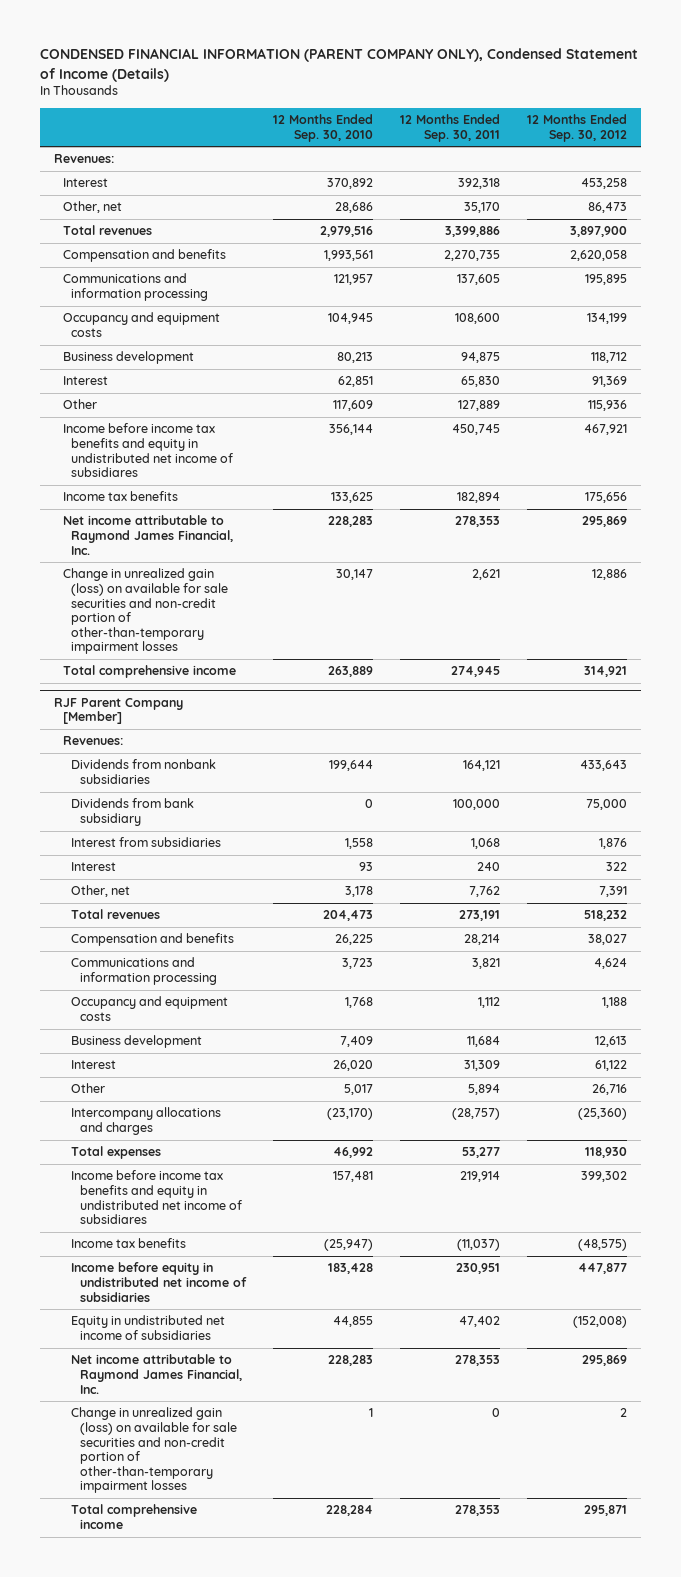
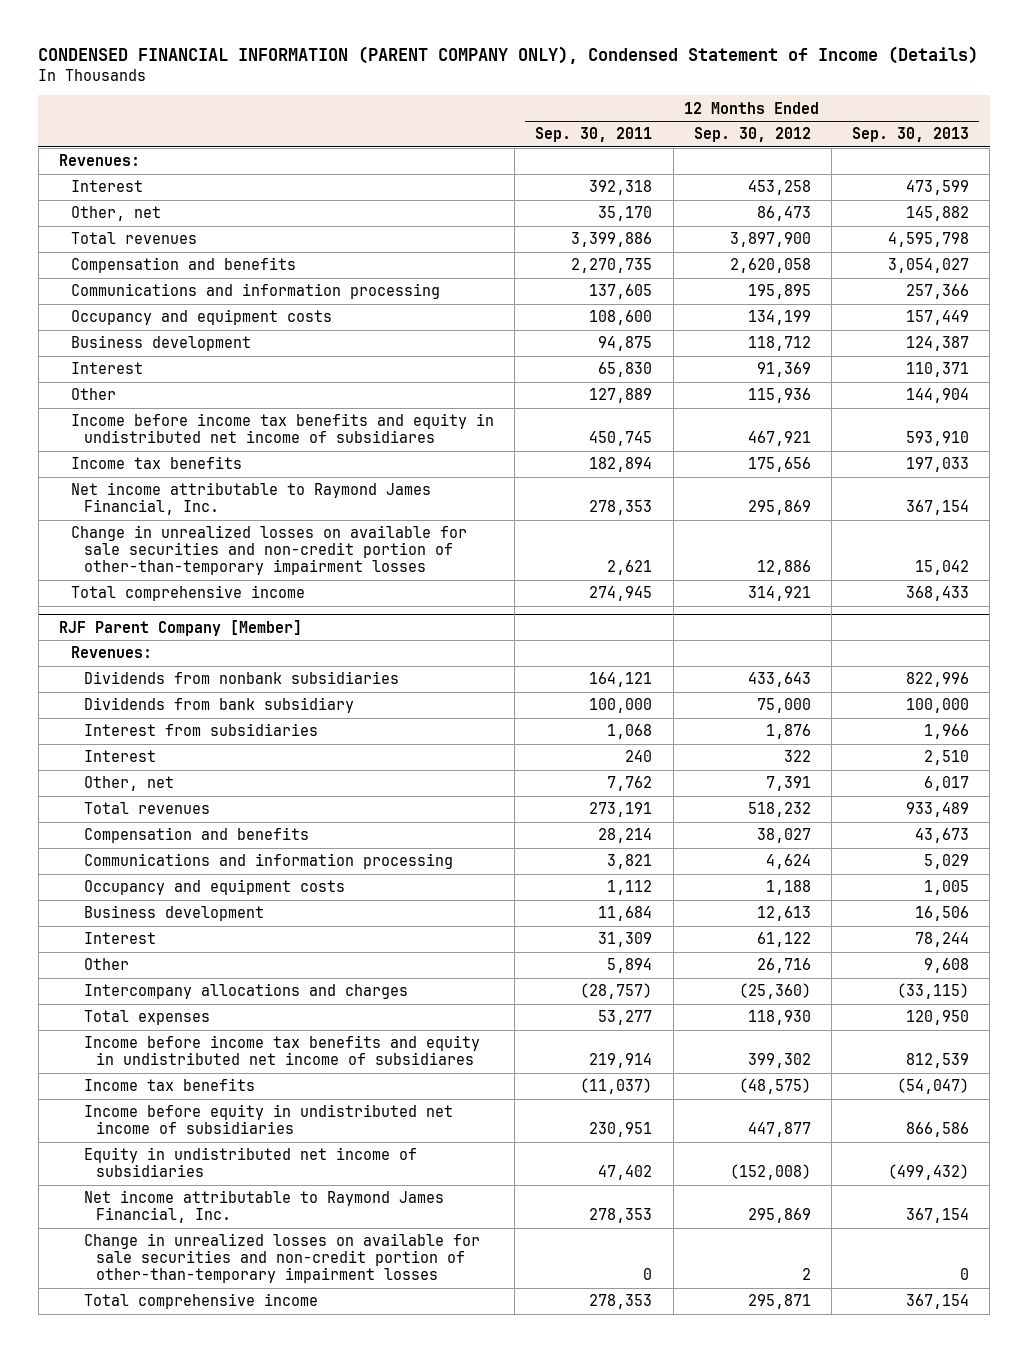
[273,113,374,142] 12 Months Ended Sep. 30, 2010 -> none
none -> [851,127,969,143] Sep. 30, 2013
[62,568,229,655] Change in unrealized gain (loss) on available for sale securities and non-credit portion of other-than-temporary impairment losses -> [71,525,468,576] Change in unrealized losses on available for sale securities and non-credit portion of other-than-temporary impairment losses
[71,1407,238,1494] Change in unrealized gain (loss) on available for sale securities and non-credit portion of other-than-temporary impairment losses -> [83,1233,480,1284] Change in unrealized losses on available for sale securities and non-credit portion of other-than-temporary impairment losses

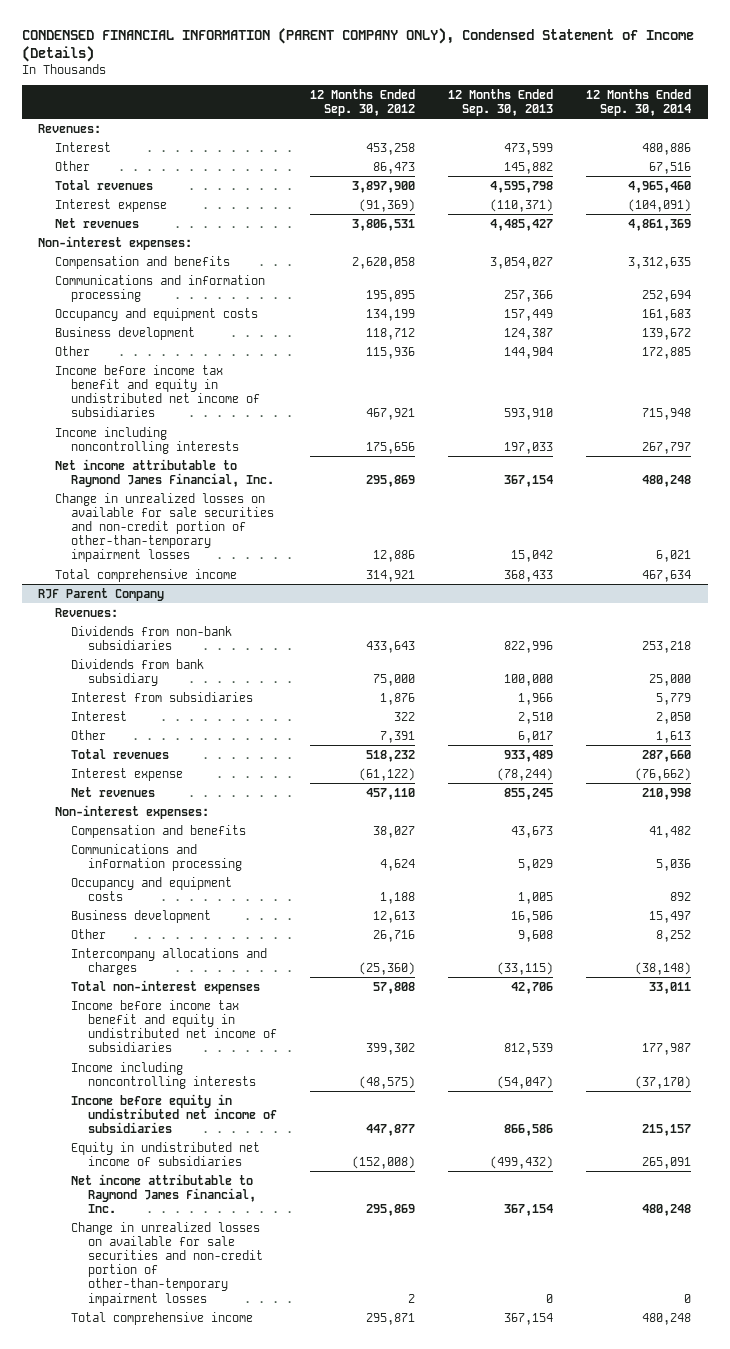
[535,127,653,143] Sep. 30, 2011 -> none
none -> [586,88,692,117] 12 Months Ended Sep. 30, 2014
[71,206,162,222] Other, net -> [54,160,90,171] Other
none -> [54,198,167,212] Interest expense
none -> [54,217,139,228] Net revenues
none -> [38,235,193,250] Non-interest expenses:
[71,362,144,375] Interest -> none
[71,413,495,444] Income before income tax benefits and equity in undistributed net income of subsidiares -> [54,364,261,418] Income before income tax benefit and equity in undistributed net income of subsidiaries
[71,456,243,470] Income tax benefits -> [54,426,240,454] Income including noncontrolling interests
[58,619,302,636] RJF Parent Company [Member] -> [38,587,165,601] RJF Parent Company
[83,671,399,685] Dividends from nonbank subsidiaries -> [71,625,233,650] Dividends from non-bank subsidiaries
[83,776,174,792] Other, net -> [71,729,107,740] Other
none -> [71,767,184,781] Interest expense
none -> [71,786,156,797] Net revenues
none -> [54,804,209,819] Non-interest expenses:
[83,932,156,945] Interest -> none
[83,1010,210,1026] Total expenses -> [71,979,261,994] Total non-interest expenses
[747,1010,811,1026] 118,930 -> [372,981,415,994] 57,808
[905,1010,969,1026] 120,950 -> [511,981,554,994] 42,706
[83,1035,480,1066] Income before income tax benefits and equity in undistributed net income of subsidiares -> [71,999,277,1053] Income before income tax benefit and equity in undistributed net income of subsidiaries
[83,1078,255,1092] Income tax benefits -> [71,1061,256,1089] Income including noncontrolling interests

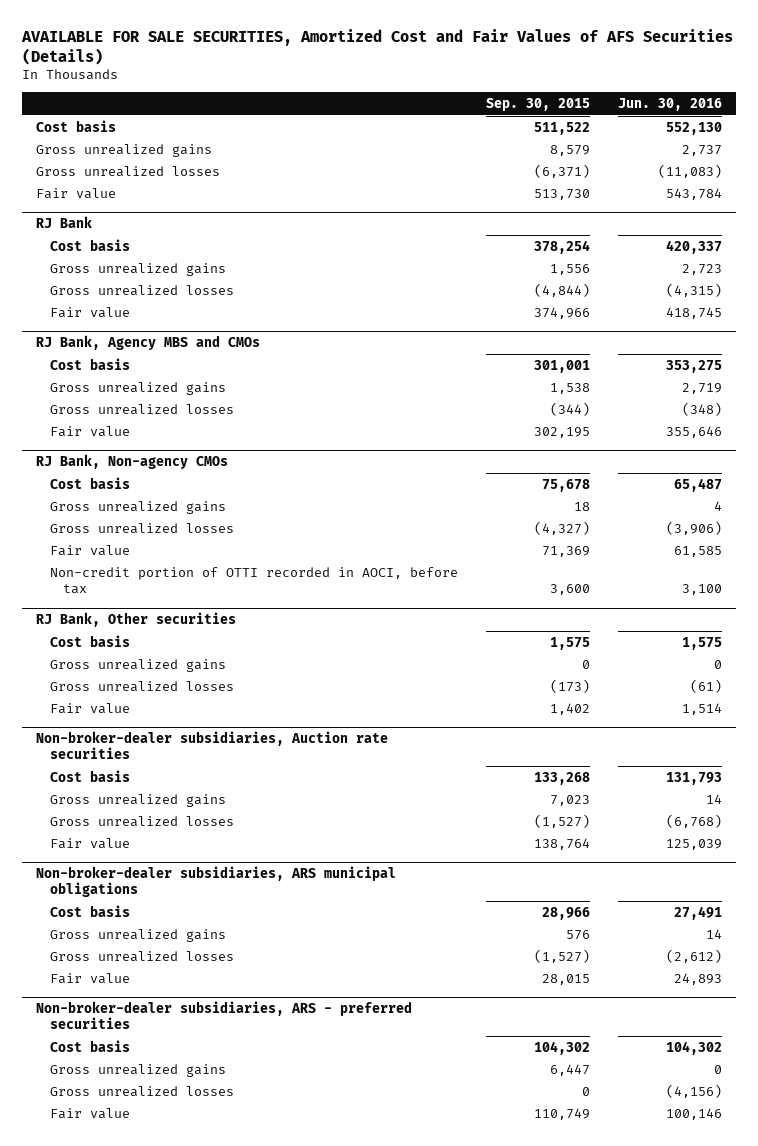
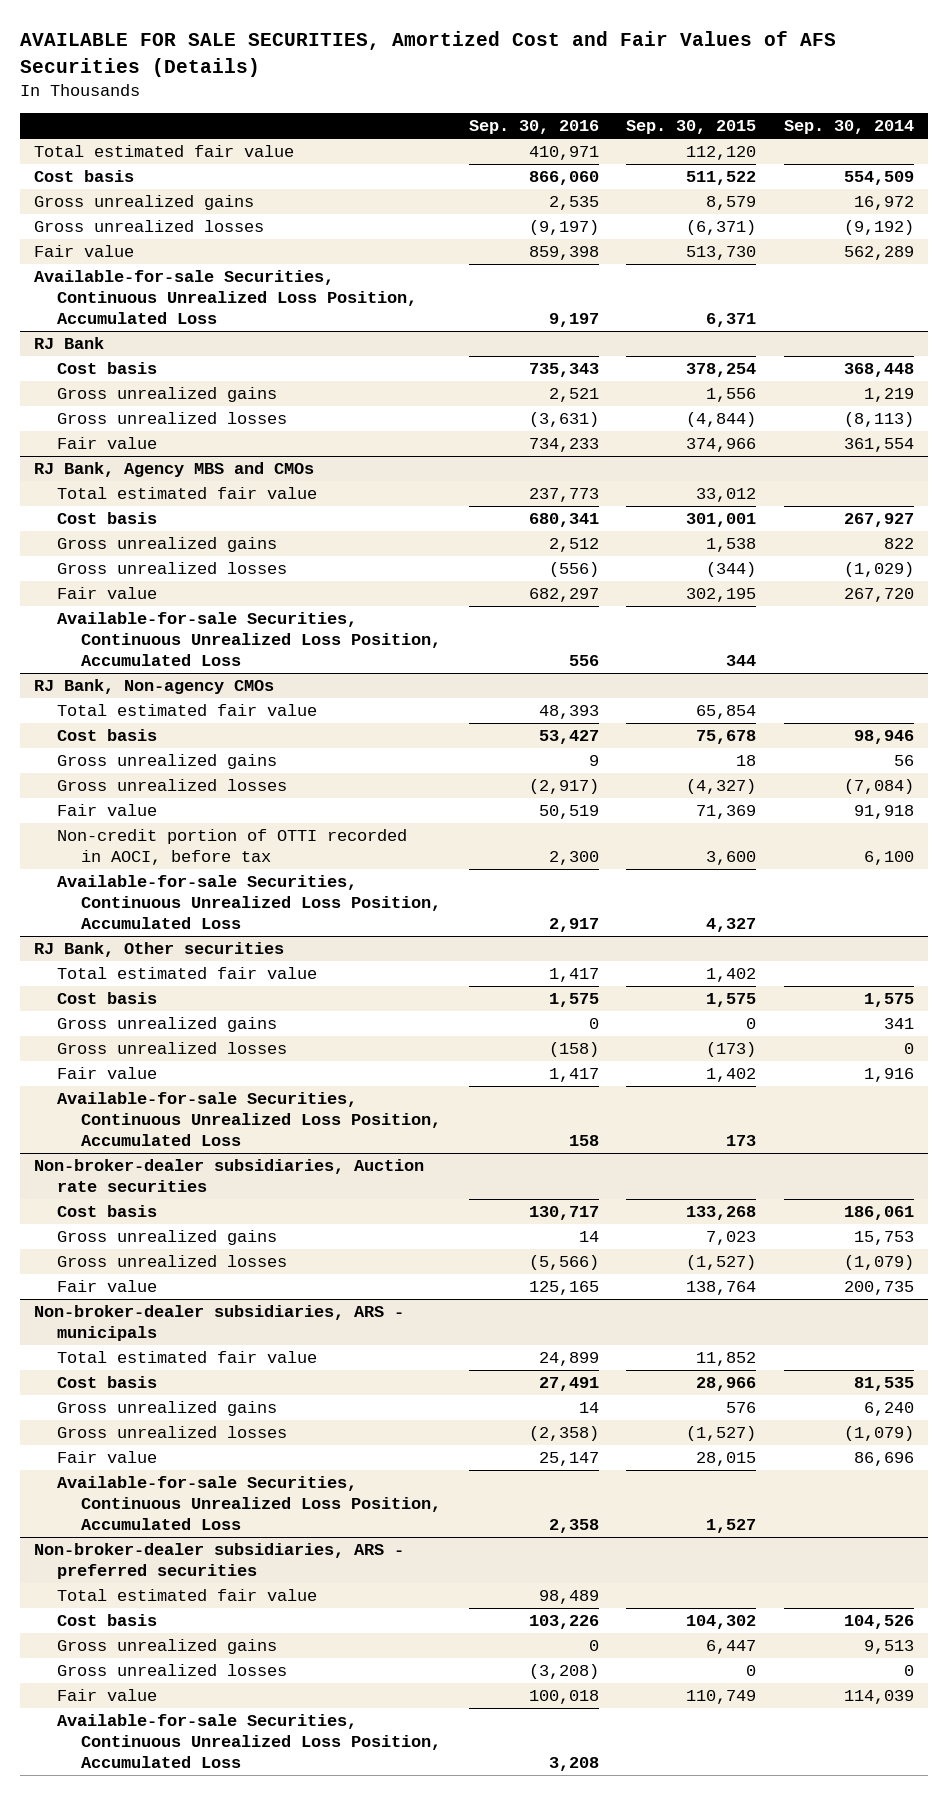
[617,97,722,111] Jun. 30, 2016 -> none
none -> [468,120,599,135] Sep. 30, 2016
none -> [784,120,915,135] Sep. 30, 2014
none -> [33,145,294,158] Total estimated fair value
none -> [33,270,418,324] Available-for-sale Securities, Continuous Unrealized Loss Position, Accumulated Loss
none -> [57,487,318,500] Total estimated fair value
none -> [57,612,441,666] Available-for-sale Securities, Continuous Unrealized Loss Position, Accumulated Loss
none -> [57,704,318,717] Total estimated fair value
none -> [57,875,441,929] Available-for-sale Securities, Continuous Unrealized Loss Position, Accumulated Loss
none -> [57,967,318,980] Total estimated fair value
none -> [57,1092,441,1146] Available-for-sale Securities, Continuous Unrealized Loss Position, Accumulated Loss
[35,865,396,898] Non-broker-dealer subsidiaries, ARS municipal obligations -> [33,1305,404,1342] Non-broker-dealer subsidiaries, ARS - municipals
none -> [57,1351,318,1364] Total estimated fair value
none -> [57,1476,441,1530] Available-for-sale Securities, Continuous Unrealized Loss Position, Accumulated Loss
none -> [57,1589,318,1602] Total estimated fair value
none -> [57,1714,441,1768] Available-for-sale Securities, Continuous Unrealized Loss Position, Accumulated Loss

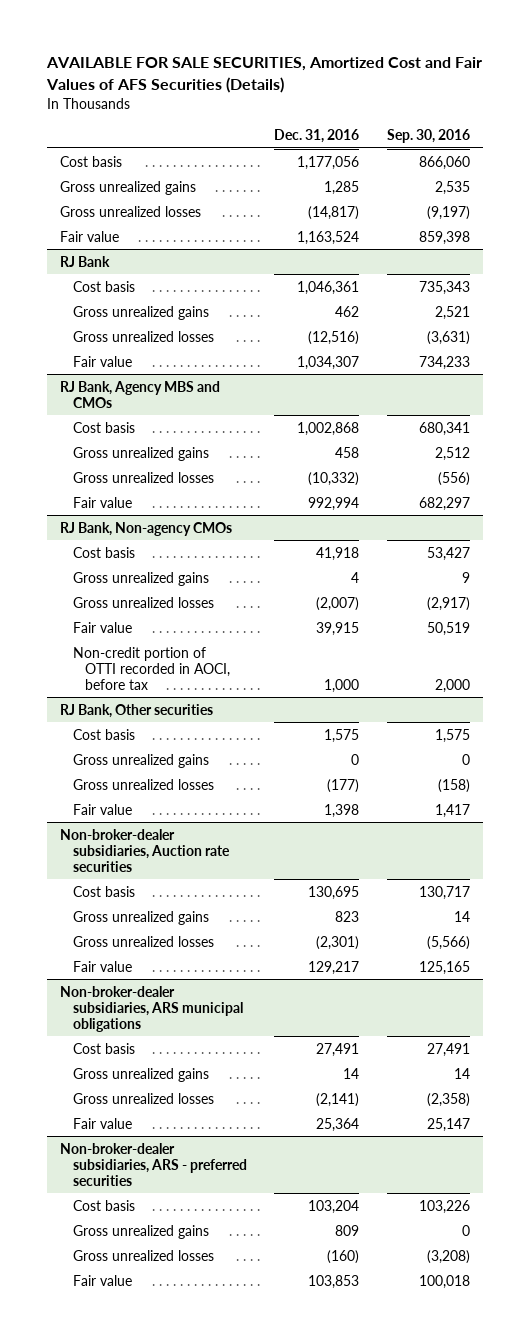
[626,120,757,135] Sep. 30, 2015 -> none
[784,120,915,135] Sep. 30, 2014 -> none
none -> [274,129,360,144] Dec. 31, 2016
[33,145,294,158] Total estimated fair value -> none
[33,270,418,324] Available-for-sale Securities, Continuous Unrealized Loss Position, Accumulated Loss -> none
[57,487,318,500] Total estimated fair value -> none
[57,612,441,666] Available-for-sale Securities, Continuous Unrealized Loss Position, Accumulated Loss -> none
[57,704,318,717] Total estimated fair value -> none
[57,875,441,929] Available-for-sale Securities, Continuous Unrealized Loss Position, Accumulated Loss -> none
[548,851,599,866] 2,300 -> [434,678,470,693] 2,000
[57,967,318,980] Total estimated fair value -> none
[57,1092,441,1146] Available-for-sale Securities, Continuous Unrealized Loss Position, Accumulated Loss -> none
[57,1351,318,1364] Total estimated fair value -> none
[33,1305,404,1342] Non-broker-dealer subsidiaries, ARS - municipals -> [60,985,243,1032] Non-broker-dealer subsidiaries, ARS municipal obligations
[57,1476,441,1530] Available-for-sale Securities, Continuous Unrealized Loss Position, Accumulated Loss -> none
[57,1589,318,1602] Total estimated fair value -> none
[57,1714,441,1768] Available-for-sale Securities, Continuous Unrealized Loss Position, Accumulated Loss -> none

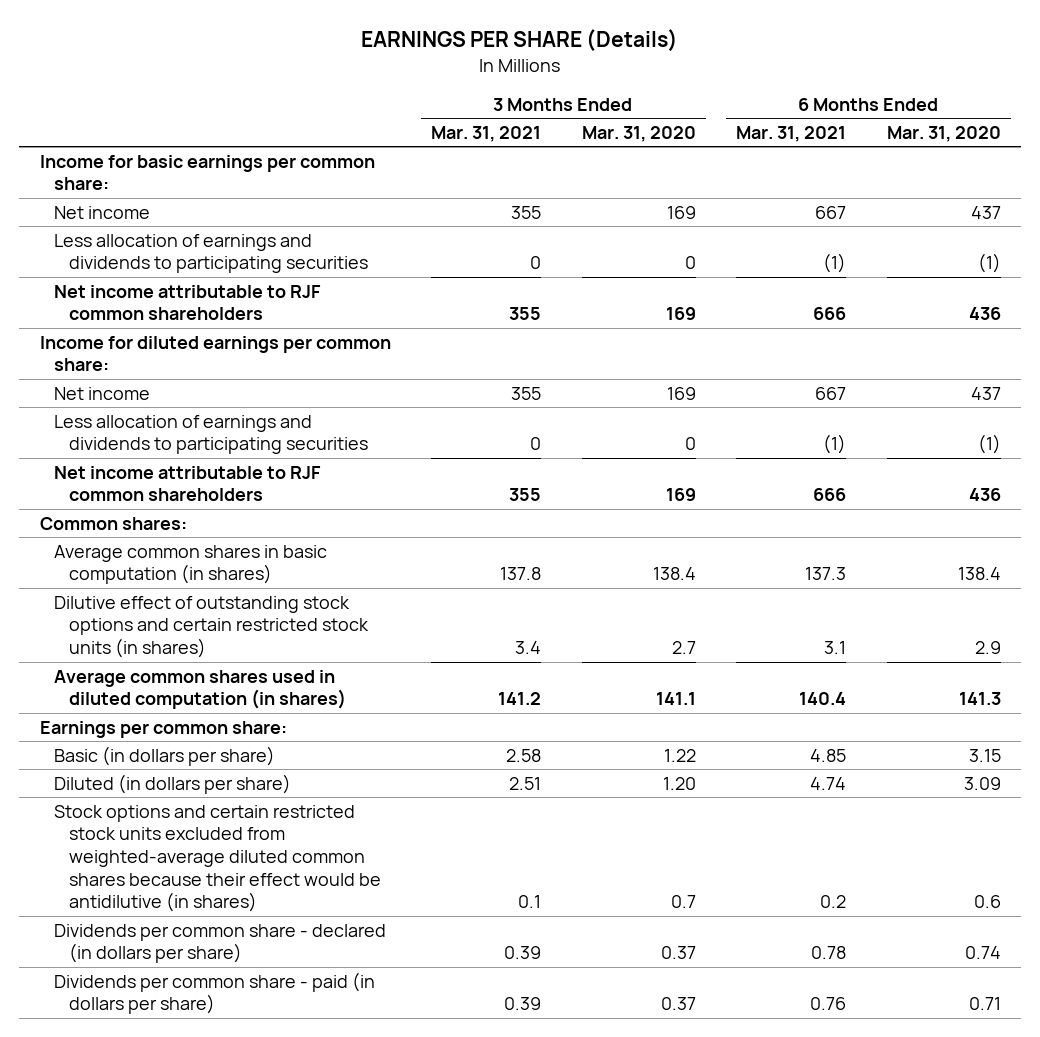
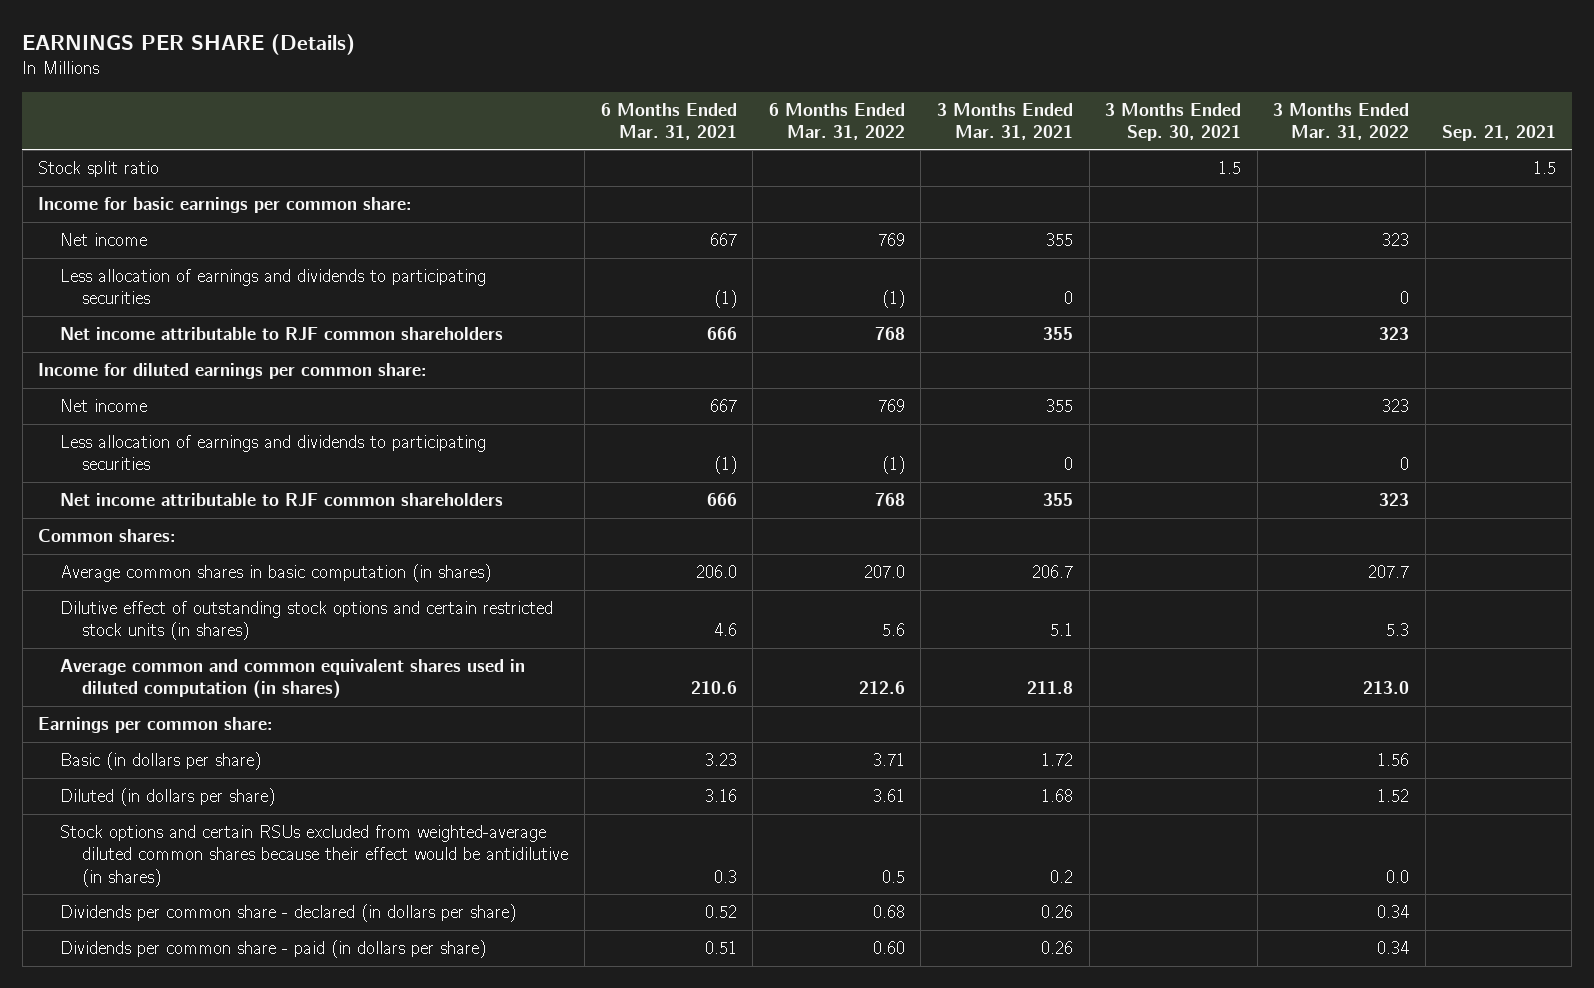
[581,125,696,142] Mar. 31, 2020 -> none
[886,125,1001,142] Mar. 31, 2020 -> none
none -> [768,102,905,140] 6 Months Ended Mar. 31, 2022
none -> [1105,102,1242,141] 3 Months Ended Sep. 30, 2021
none -> [1273,102,1410,140] 3 Months Ended Mar. 31, 2022
none -> [1441,124,1556,141] Sep. 21, 2021
none -> [38,160,160,177] Stock split ratio
[500,567,542,581] 137.8 -> [1031,564,1073,578] 206.7
[805,567,847,581] 137.3 -> [695,564,737,578] 206.0
[515,641,542,655] 3.4 -> [1049,623,1073,637] 5.1
[824,641,847,655] 3.1 -> [713,623,737,637] 4.6
[54,669,346,710] Average common shares used in diluted computation (in shares) -> [60,658,526,700] Average common and common equivalent shares used in diluted computation (in shares)
[498,692,542,706] 141.2 -> [1026,681,1073,695] 211.8
[799,692,847,706] 140.4 -> [690,681,737,695] 210.6
[506,748,542,762] 2.58 -> [1040,752,1073,766] 1.72
[810,748,847,762] 4.85 -> [704,752,737,766] 3.23
[509,776,542,790] 2.51 -> [1040,788,1073,802] 1.68
[810,776,847,790] 4.74 -> [704,788,737,802] 3.16
[54,804,381,913] Stock options and certain restricted stock units excluded from weighted-average diluted common shares because their effect would be antidilutive (in shares) -> [60,824,569,887] Stock options and certain RSUs excluded from weighted-average diluted common shares because their effect would be antidilutive (in shares)
[518,895,542,909] 0.1 -> [1049,869,1073,883] 0.2
[820,895,847,909] 0.2 -> [713,869,737,883] 0.3
[504,946,542,960] 0.39 -> [1040,904,1073,918] 0.26
[811,946,847,960] 0.78 -> [704,904,737,918] 0.52
[504,997,542,1011] 0.39 -> [1040,940,1073,954] 0.26
[810,997,847,1011] 0.76 -> [704,940,737,954] 0.51

